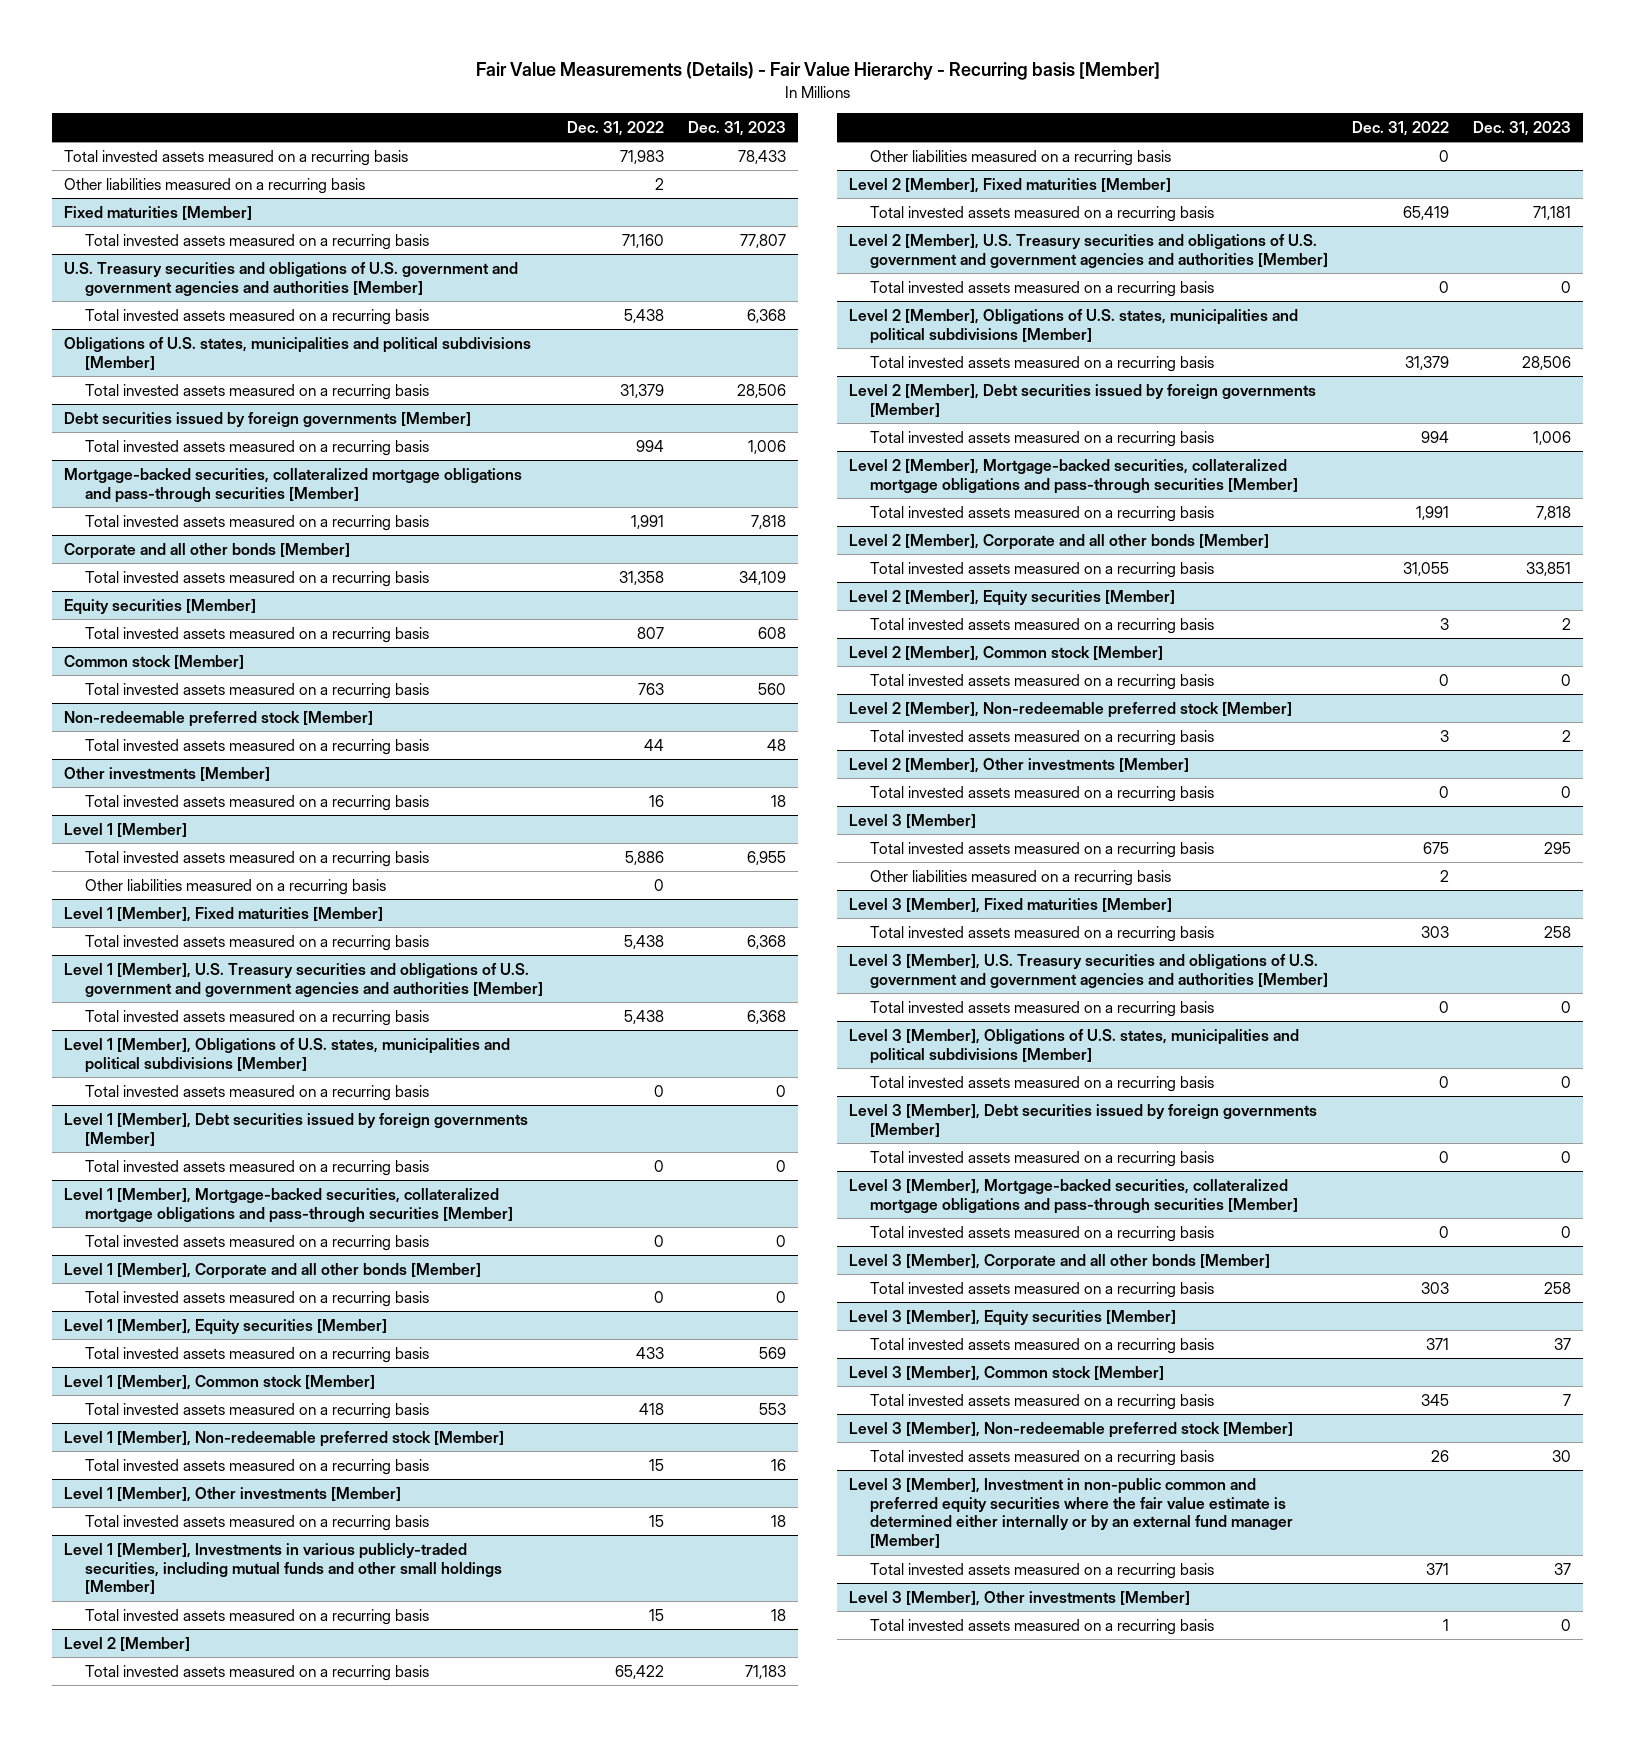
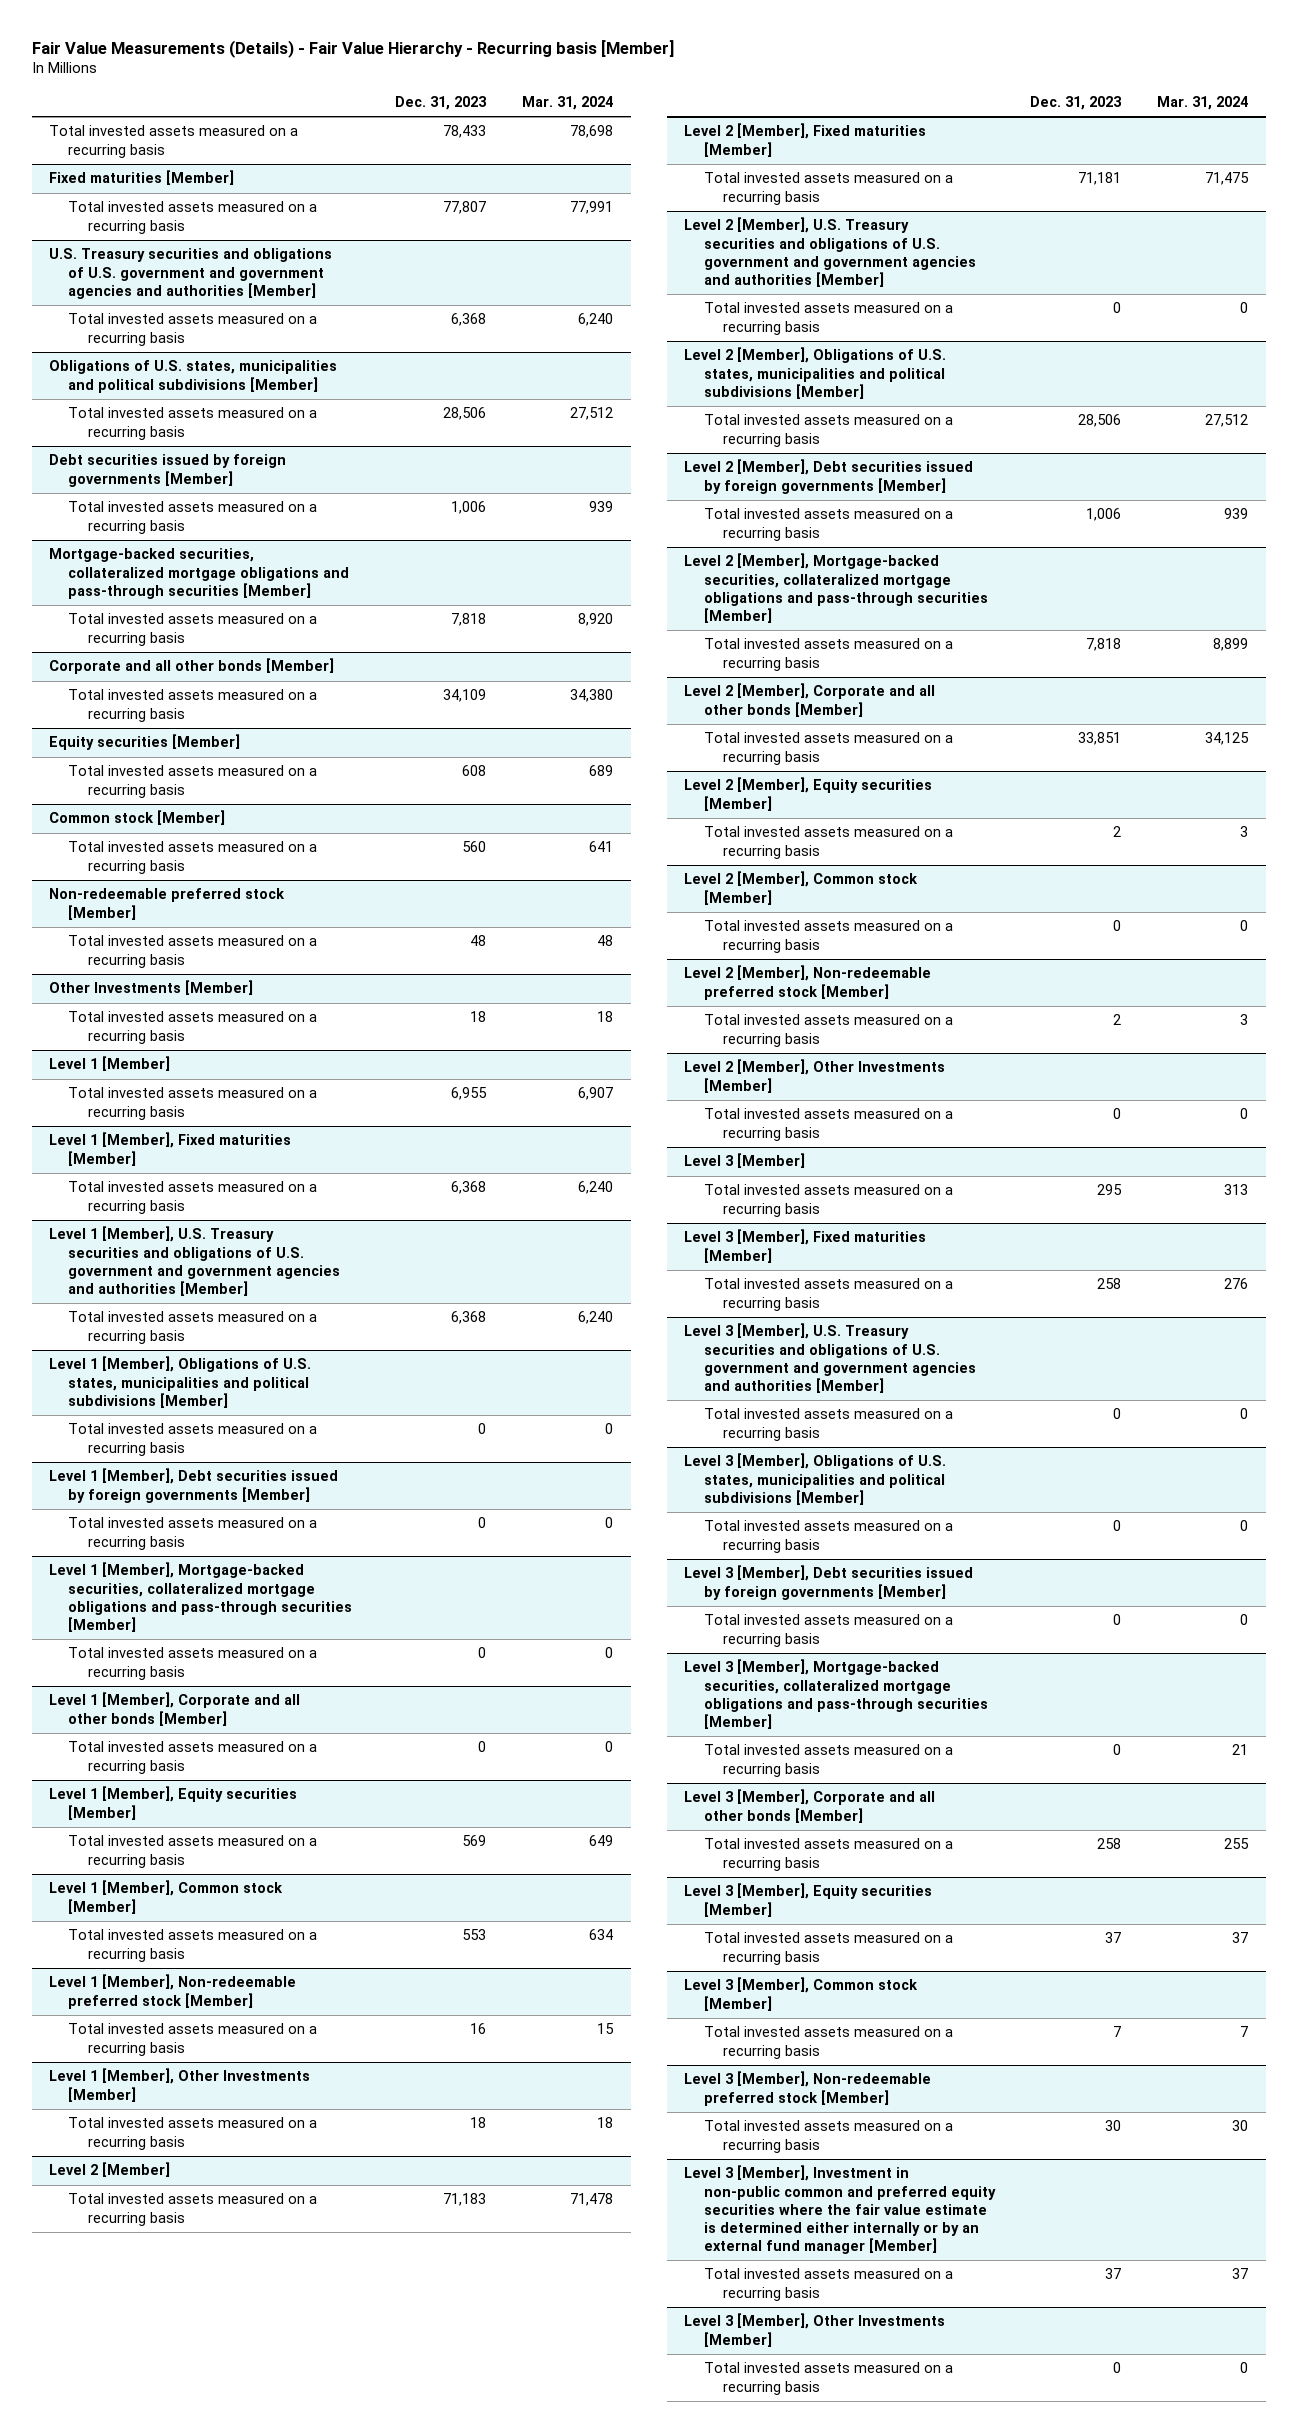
[567,120,665,136] Dec. 31, 2022 -> none
none -> [521,95,613,110] Mar. 31, 2024
[64,177,366,194] Other liabilities measured on a recurring basis -> none
[64,766,271,781] Other investments [Member] -> [49,980,254,996] Other Investments [Member]
[84,878,386,895] Other liabilities measured on a recurring basis -> none
[84,1514,429,1531] Total invested assets measured on a recurring basis -> none
[64,1542,502,1595] Level 1 [Member], Investments in various publicly-traded securities, including mutual funds and other small holdings [Member] -> none
[64,1486,402,1502] Level 1 [Member], Other investments [Member] -> [49,2068,311,2102] Level 1 [Member], Other Investments [Member]
[870,149,1172,166] Other liabilities measured on a recurring basis -> none
[849,757,1190,773] Level 2 [Member], Other investments [Member] -> [684,1059,946,1093] Level 2 [Member], Other Investments [Member]
[870,869,1172,886] Other liabilities measured on a recurring basis -> none
[849,1590,1191,1606] Level 3 [Member], Other investments [Member] -> [684,2313,946,2347] Level 3 [Member], Other Investments [Member]

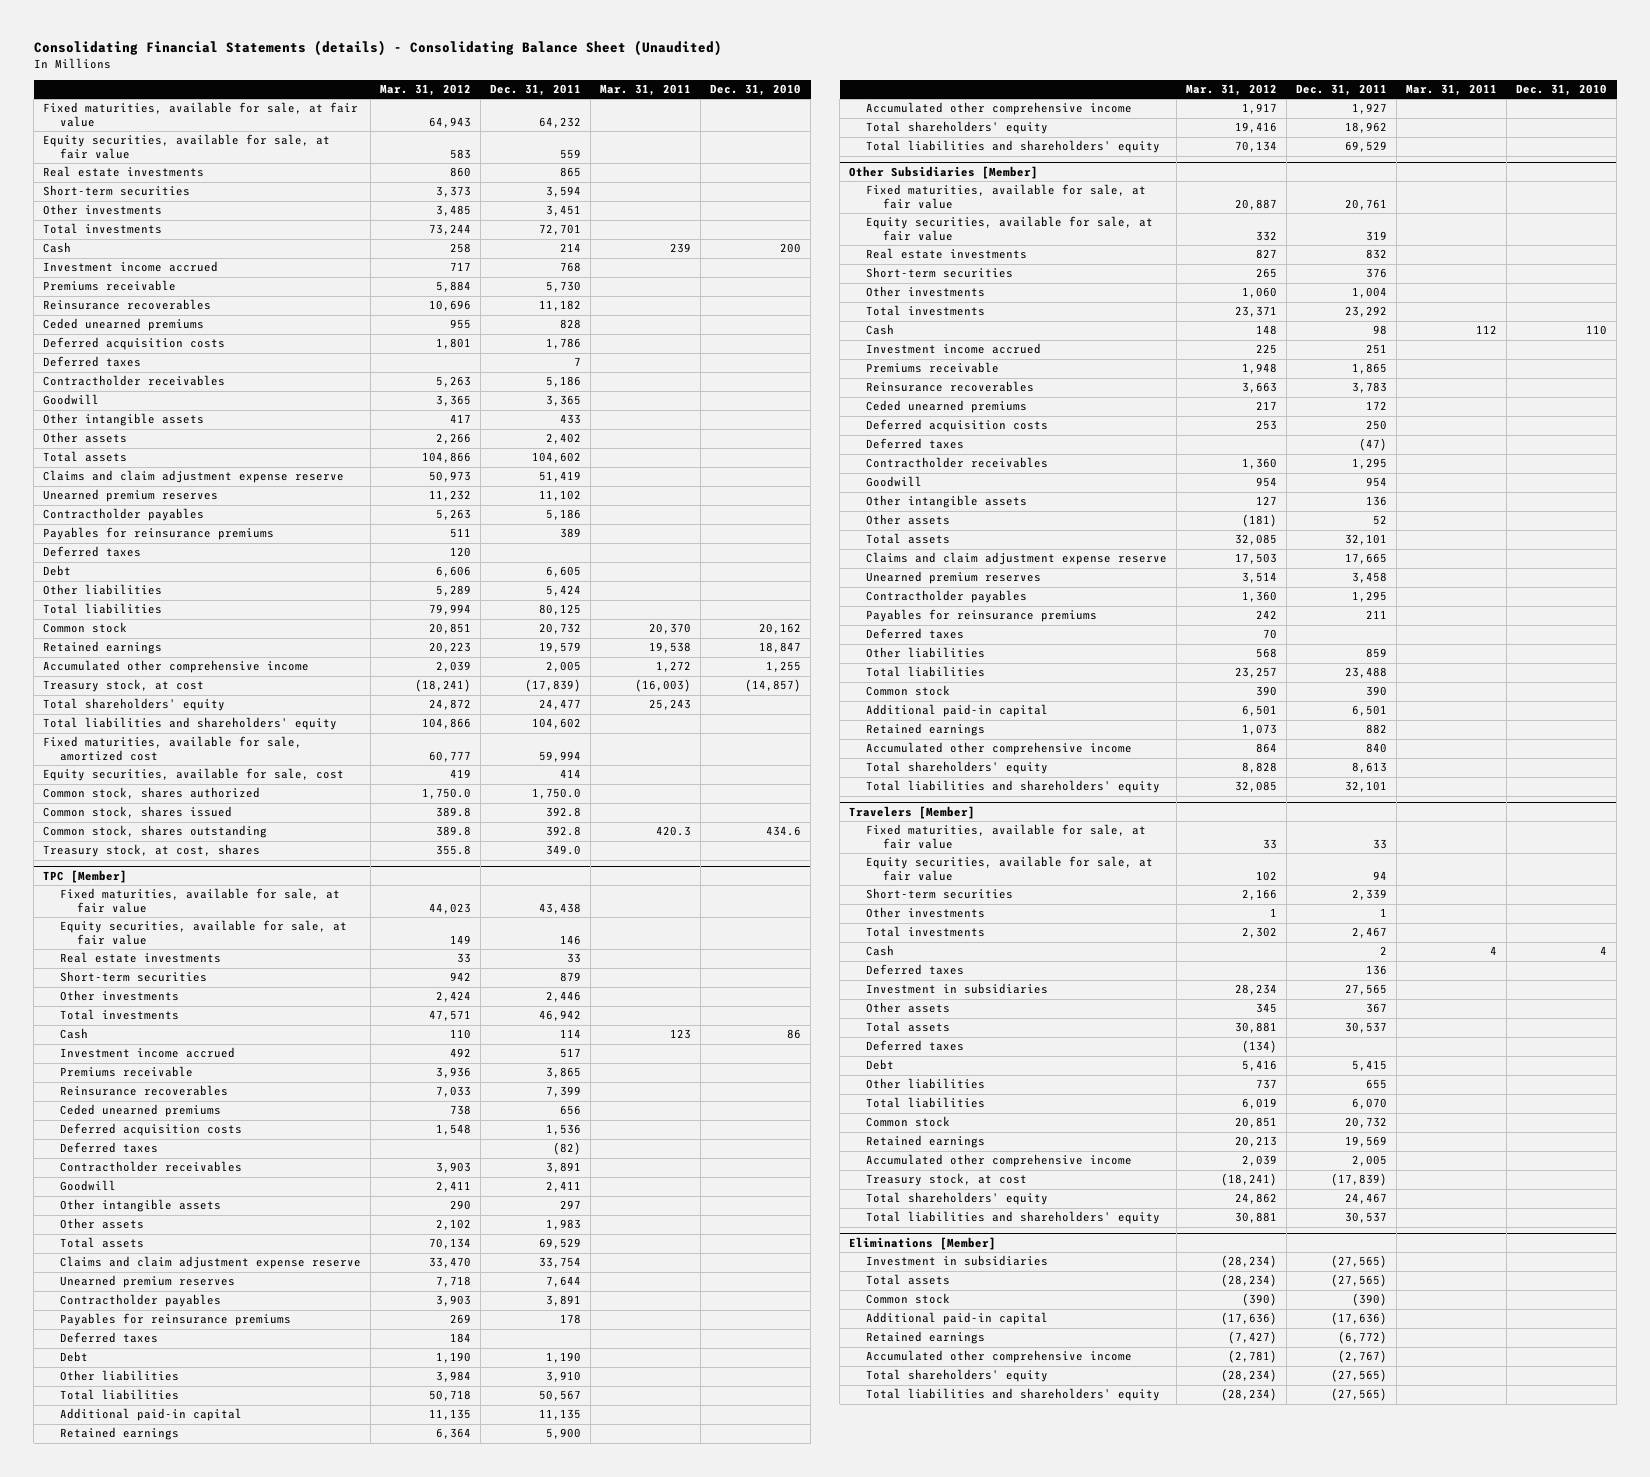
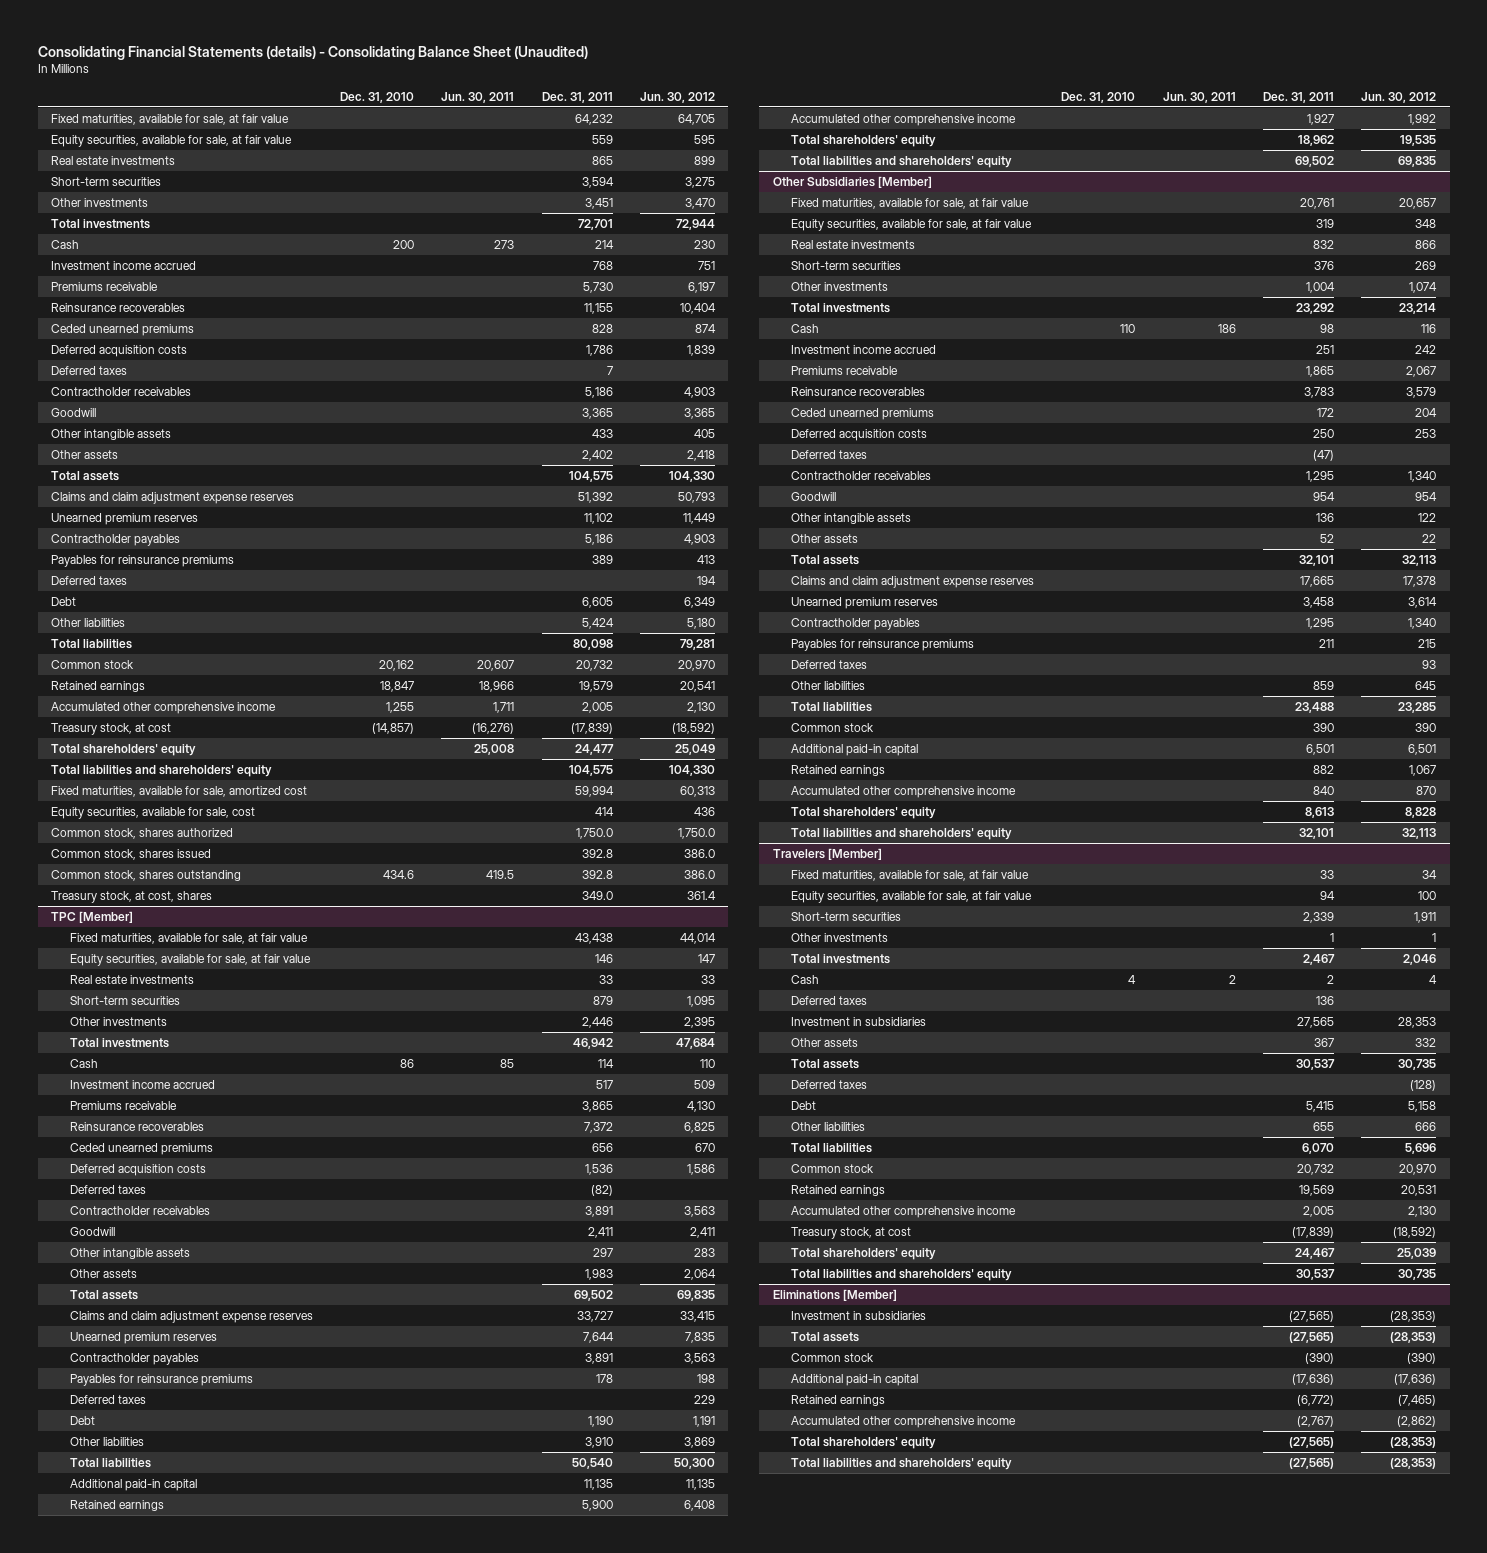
[380,84,472,97] Mar. 31, 2012 -> none
[600,84,692,97] Mar. 31, 2011 -> none
none -> [441,91,515,103] Jun. 30, 2011
none -> [639,91,715,103] Jun. 30, 2012
[539,300,582,312] 11,182 -> [583,303,613,315] 11,155
[532,452,582,464] 104,602 -> [568,471,613,483] 104,575
[43,470,345,484] Claims and claim adjustment expense reserve -> [51,492,295,505] Claims and claim adjustment expense reserves
[539,471,582,483] 51,419 -> [577,492,613,504] 51,392
[539,604,582,616] 80,125 -> [572,639,613,651] 80,098
[532,718,582,730] 104,602 -> [568,765,613,777] 104,575
[546,1086,582,1098] 7,399 -> [583,1122,613,1134] 7,372
[539,1238,582,1250] 69,529 -> [573,1290,613,1302] 69,502
[60,1256,362,1270] Claims and claim adjustment expense reserve -> [69,1311,313,1324] Claims and claim adjustment expense reserves
[539,1257,582,1269] 33,754 -> [576,1311,613,1323] 33,727
[539,1390,582,1402] 50,567 -> [571,1458,613,1470] 50,540
[1345,141,1388,153] 69,529 -> [1294,156,1334,168] 69,502
[866,552,1168,566] Claims and claim adjustment expense reserve -> [791,576,1035,589] Claims and claim adjustment expense reserves

